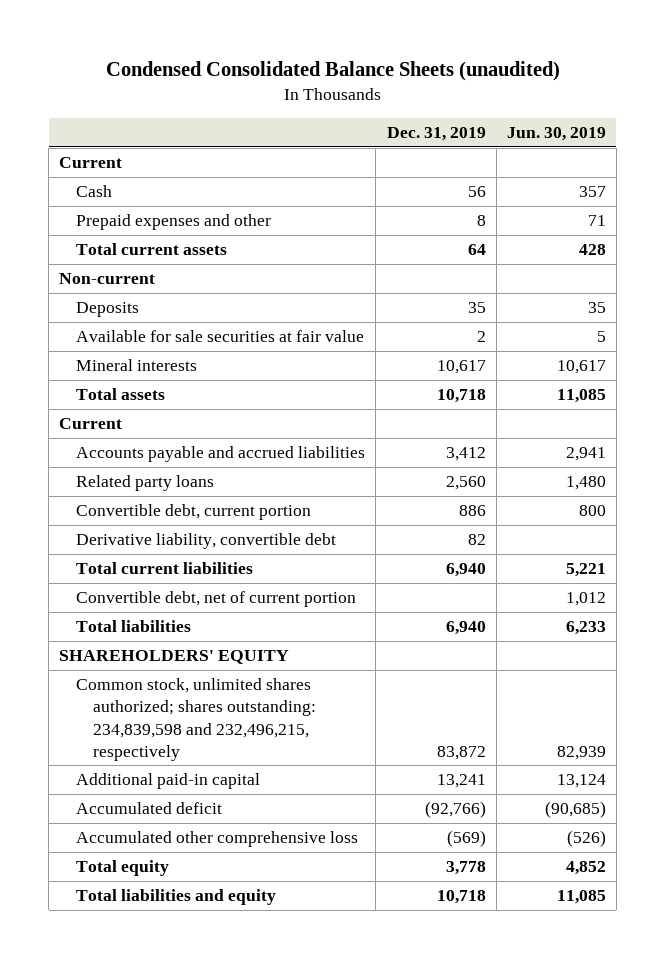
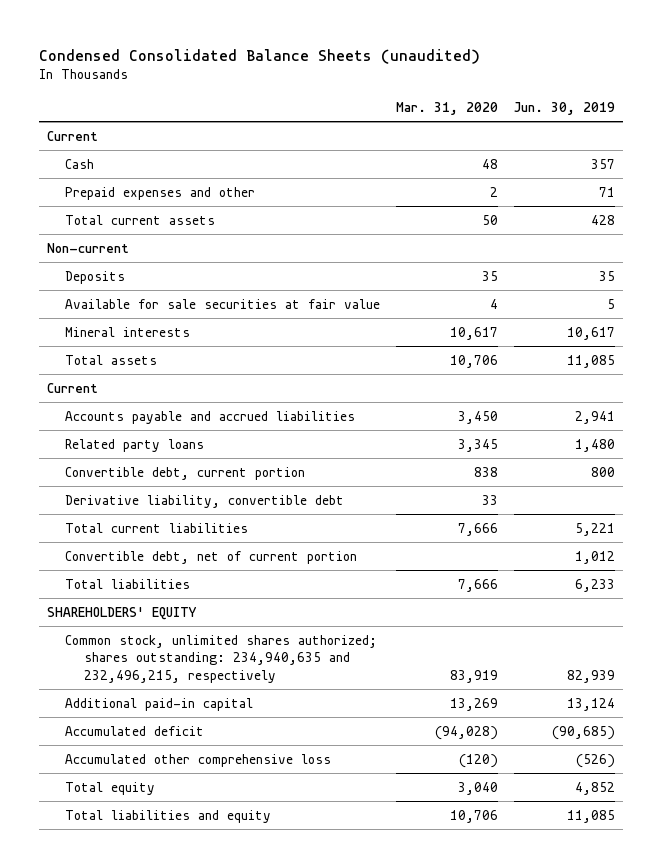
[386,127,486,142] Dec. 31, 2019 -> none
none -> [396,101,499,115] Mar. 31, 2020
[76,678,317,761] Common stock, unlimited shares authorized; shares outstanding: 234,839,598 and 232,496,215, respectively -> [65,634,378,683] Common stock, unlimited shares authorized; shares outstanding: 234,940,635 and 232,496,215, respectively

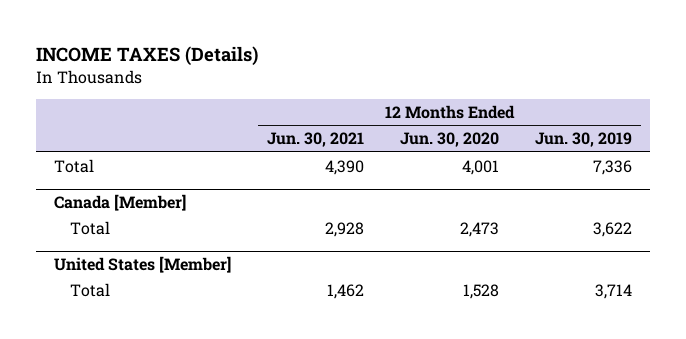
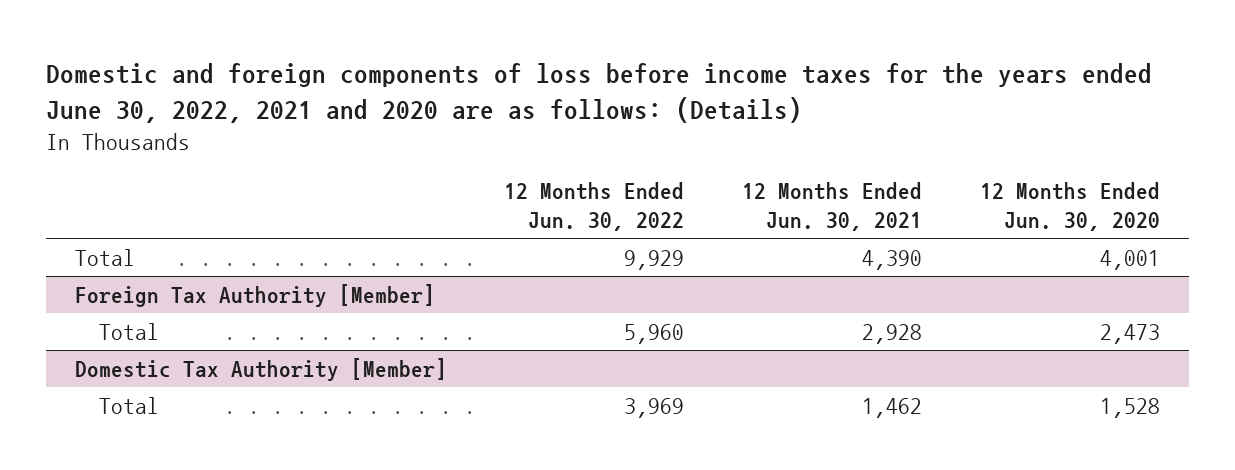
[35,45,258,66] INCOME TAXES (Details) -> [45,62,1152,123] Domestic and foreign components of loss before income taxes for the years ended June 30, 2022, 2021 and 2020 are as follows: (Details)
[535,132,633,148] Jun. 30, 2019 -> none
none -> [504,182,685,232] 12 Months Ended Jun. 30, 2022
[53,194,186,212] Canada [Member] -> [74,283,435,307] Foreign Tax Authority [Member]
[53,256,231,274] United States [Member] -> [74,357,447,381] Domestic Tax Authority [Member]

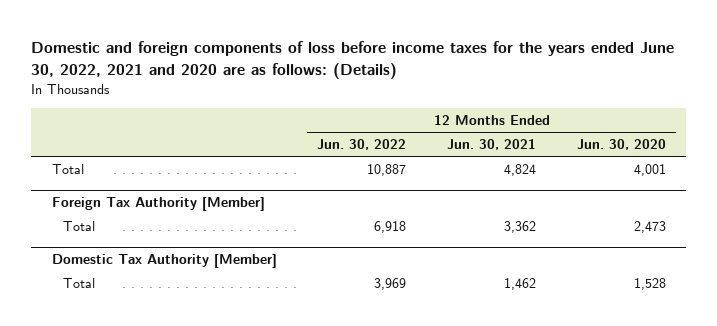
[624,249,685,270] 9,929 -> [367,163,407,176] 10,887
[862,249,923,270] 4,390 -> [504,163,537,176] 4,824
[624,323,685,344] 5,960 -> [374,220,407,233] 6,918
[862,323,923,344] 2,928 -> [504,220,537,233] 3,362

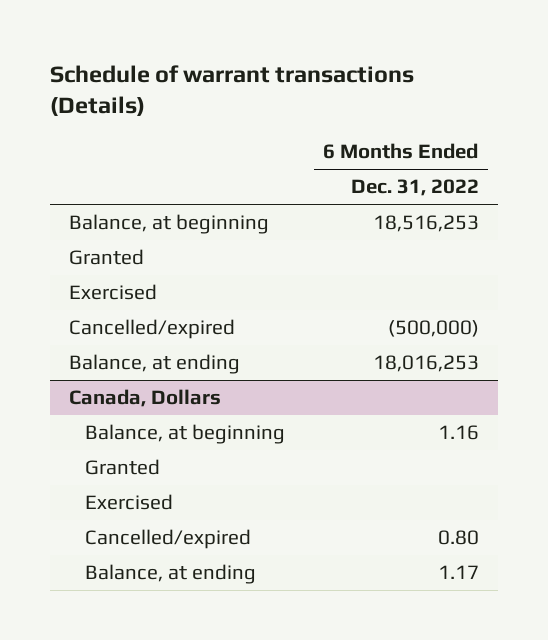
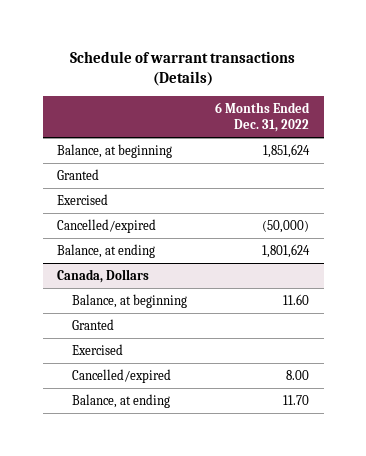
[372,215,479,233] 18,516,253 -> [263,143,311,158] 1,851,624
[387,320,479,338] (500,000) -> [262,219,310,233] (50,000)
[372,355,479,373] 18,016,253 -> [262,243,311,258] 1,801,624
[437,425,479,441] 1.16 -> [283,293,310,305] 11.60
[437,530,479,546] 0.80 -> [286,369,310,380] 8.00
[437,565,479,580] 1.17 -> [283,394,310,405] 11.70

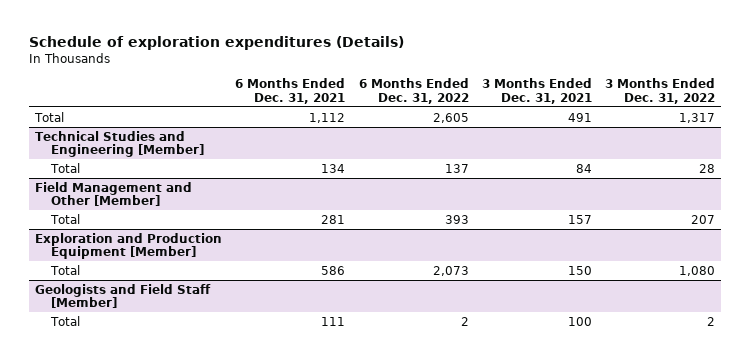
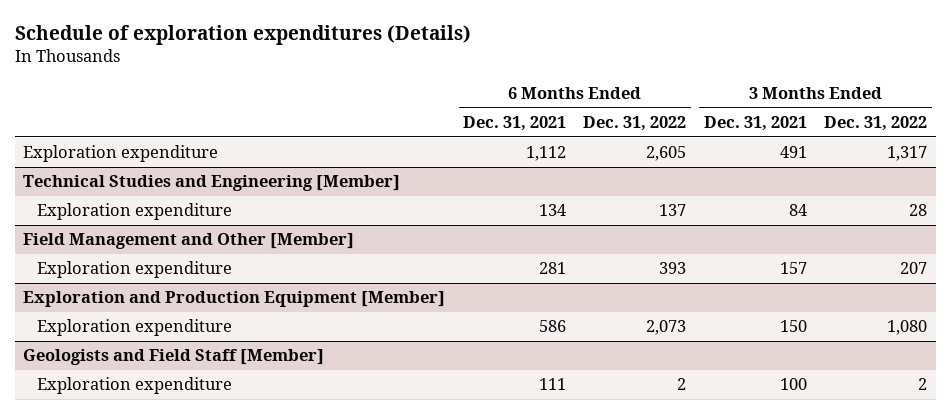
[34,111,65,122] Total -> [23,145,219,163] Exploration expenditure
[49,162,80,173] Total -> [36,203,232,221] Exploration expenditure
[49,213,80,224] Total -> [36,261,232,279] Exploration expenditure
[49,264,80,275] Total -> [36,319,232,337] Exploration expenditure
[49,315,80,326] Total -> [36,377,232,395] Exploration expenditure

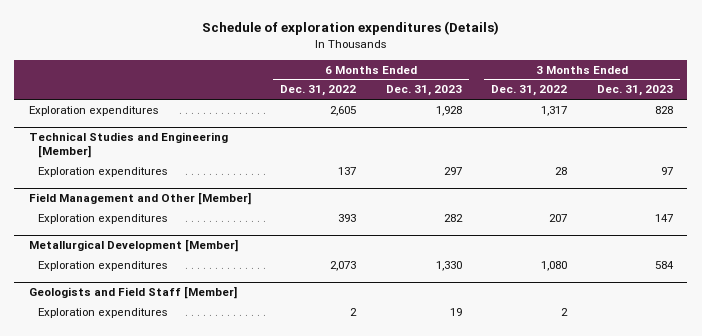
[462,115,566,131] Dec. 31, 2021 -> none
[703,115,807,131] Dec. 31, 2021 -> none
none -> [385,85,462,97] Dec. 31, 2023
none -> [596,85,673,97] Dec. 31, 2023
[23,145,219,163] Exploration expenditure -> [29,105,159,116] Exploration expenditures
[36,203,232,221] Exploration expenditure -> [37,166,167,177] Exploration expenditures
[23,291,446,308] Exploration and Production Equipment [Member] -> none
[36,261,232,279] Exploration expenditure -> [37,213,167,224] Exploration expenditures
none -> [29,239,239,253] Metallurgical Development [Member]
[36,319,232,337] Exploration expenditure -> [37,260,167,271] Exploration expenditures
[36,377,232,395] Exploration expenditure -> [37,307,167,318] Exploration expenditures

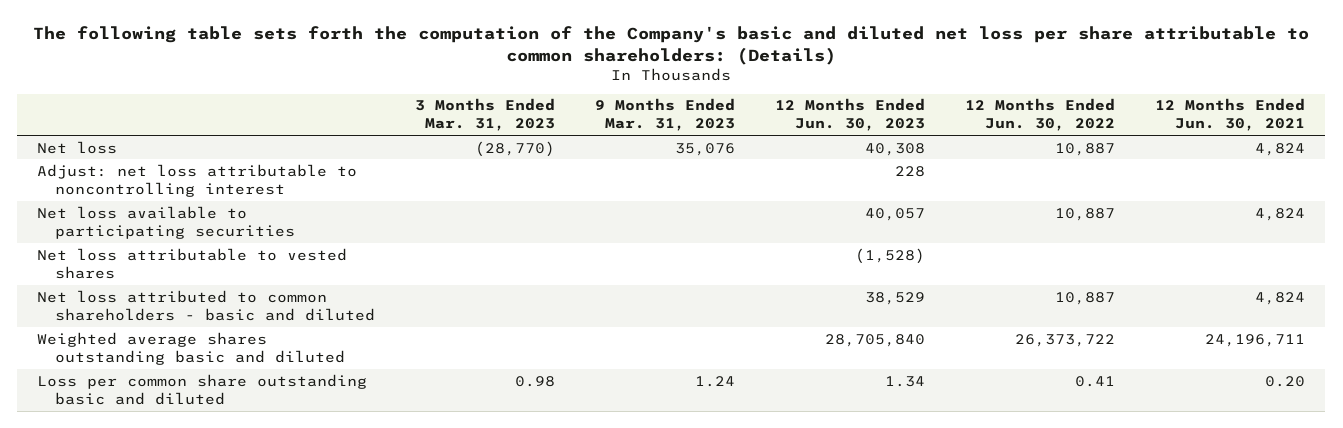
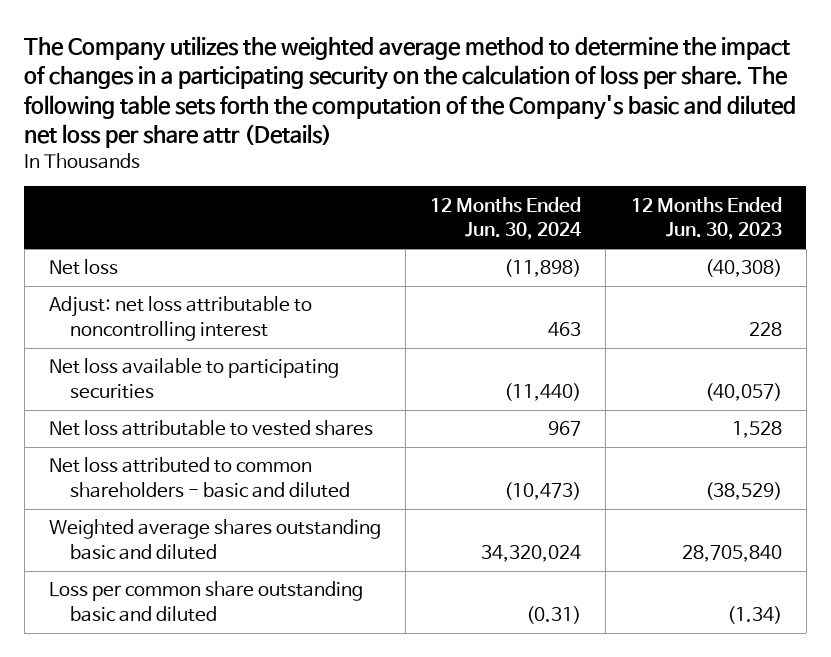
[33,25,1310,65] The following table sets forth the computation of the Company's basic and diluted net loss per share attributable to common shareholders: (Details) -> [24,35,797,148] The Company utilizes the weighted average method to determine the impact of changes in a participating security on the calculation of loss per share. The following table sets forth the computation of the Company's basic and diluted net loss per share attr (Details)
[415,98,556,132] 3 Months Ended Mar. 31, 2023 -> none
[595,98,736,132] 9 Months Ended Mar. 31, 2023 -> none
[965,98,1116,132] 12 Months Ended Jun. 30, 2022 -> none
[1155,98,1306,132] 12 Months Ended Jun. 30, 2021 -> none
none -> [430,196,583,241] 12 Months Ended Jun. 30, 2024
[865,142,926,156] 40,308 -> [704,259,782,278] (40,308)
[865,207,926,221] 40,057 -> [704,382,782,401] (40,057)
[855,247,926,264] (1,528) -> [731,421,782,439] 1,528
[865,291,926,305] 38,529 -> [704,481,782,500] (38,529)
[885,375,926,387] 1.34 -> [726,605,782,624] (1.34)

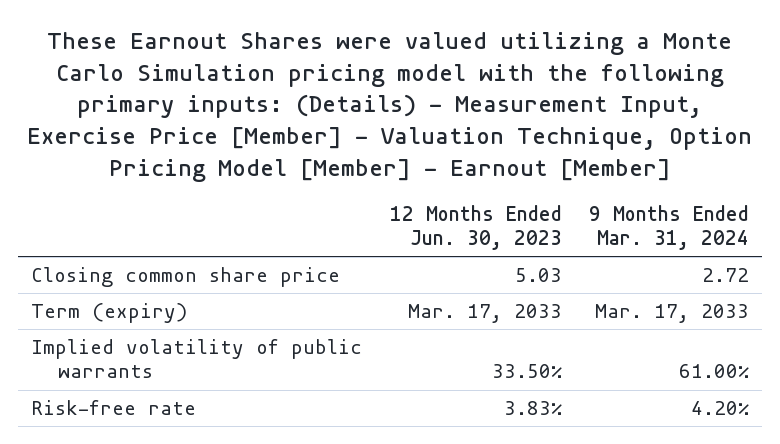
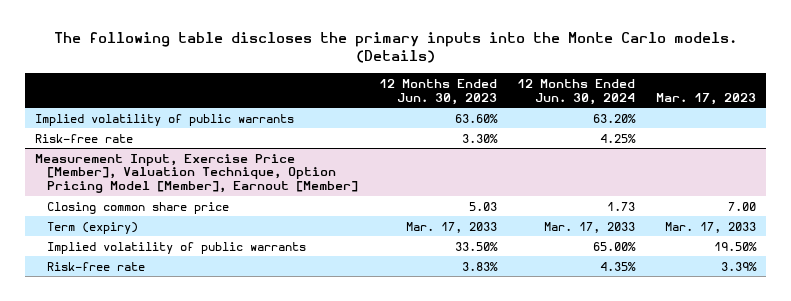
[27,32,753,182] These Earnout Shares were valued utilizing a Monte Carlo Simulation pricing model with the following primary inputs: (Details) - Measurement Input, Exercise Price [Member] - Valuation Technique, Option Pricing Model [Member] - Earnout [Member] -> [53,32,737,64] The following table discloses the primary inputs into the Monte Carlo models. (Details)
[588,204,749,251] 9 Months Ended Mar. 31, 2024 -> none
none -> [517,78,636,105] 12 Months Ended Jun. 30, 2024
none -> [656,92,757,105] Mar. 17, 2023
none -> [34,113,294,126] Implied volatility of public warrants
none -> [34,133,133,143] Risk-free rate
none -> [34,153,358,194] Measurement Input, Exercise Price [Member], Valuation Technique, Option Pricing Model [Member], Earnout [Member]

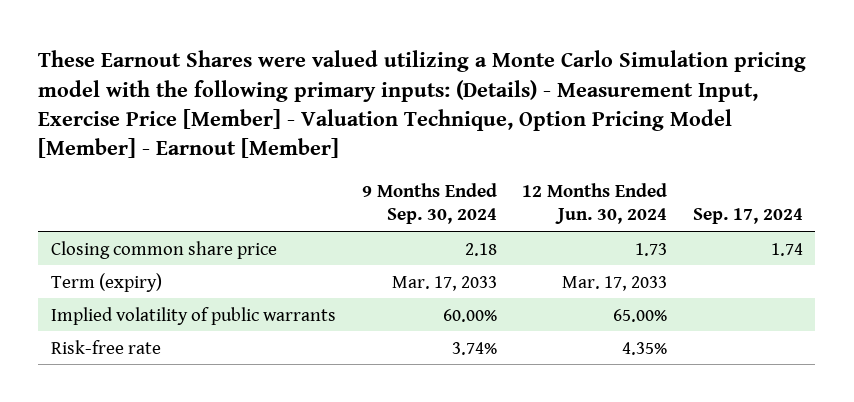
[53,32,737,64] The following table discloses the primary inputs into the Monte Carlo models. (Details) -> [38,50,807,159] These Earnout Shares were valued utilizing a Monte Carlo Simulation pricing model with the following primary inputs: (Details) - Measurement Input, Exercise Price [Member] - Valuation Technique, Option Pricing Model [Member] - Earnout [Member]
[378,78,497,105] 12 Months Ended Jun. 30, 2023 -> none
[656,92,757,105] Mar. 17, 2023 -> none
none -> [361,182,497,225] 9 Months Ended Sep. 30, 2024
none -> [692,208,803,225] Sep. 17, 2024
[34,113,294,126] Implied volatility of public warrants -> none
[34,133,133,143] Risk-free rate -> none
[34,153,358,194] Measurement Input, Exercise Price [Member], Valuation Technique, Option Pricing Model [Member], Earnout [Member] -> none

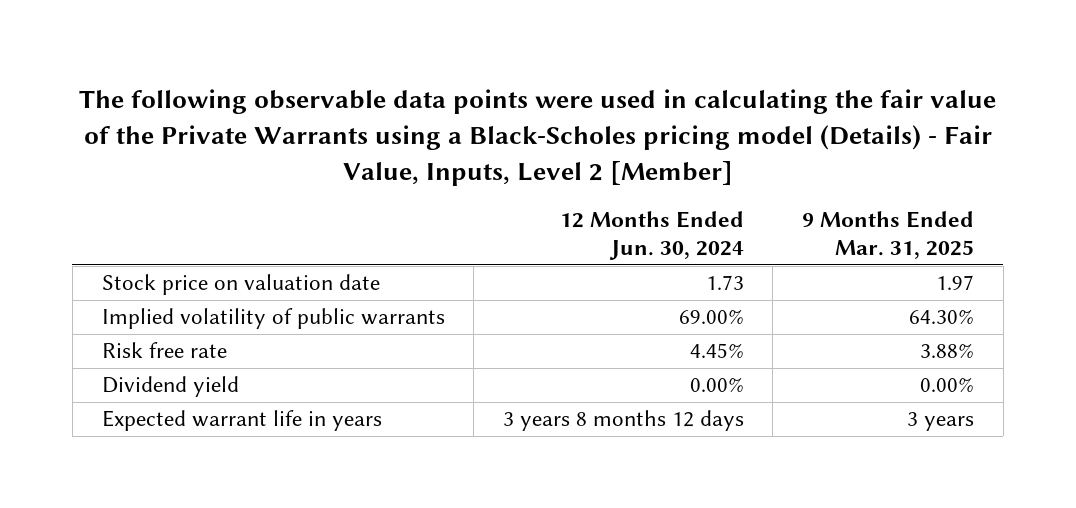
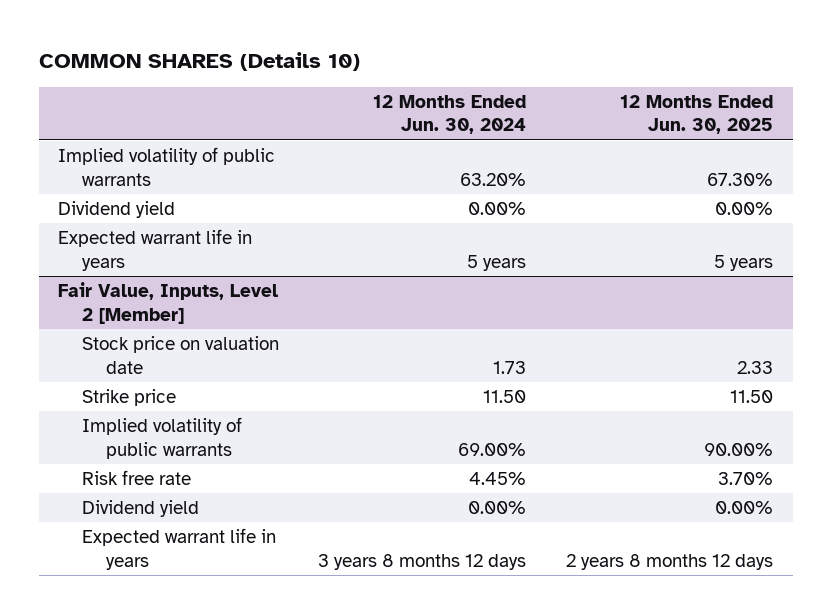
[78,89,996,186] The following observable data points were used in calculating the fair value of the Private Warrants using a Black-Scholes pricing model (Details) - Fair Value, Inputs, Level 2 [Member] -> [38,51,360,71] COMMON SHARES (Details 10)
[802,211,975,260] 9 Months Ended Mar. 31, 2025 -> none
none -> [619,94,773,135] 12 Months Ended Jun. 30, 2025
none -> [58,147,276,186] Implied volatility of public warrants
none -> [58,201,176,219] Dividend yield
none -> [58,229,253,271] Expected warrant life in years
none -> [58,282,279,324] Fair Value, Inputs, Level 2 [Member]
none -> [82,389,177,407] Strike price

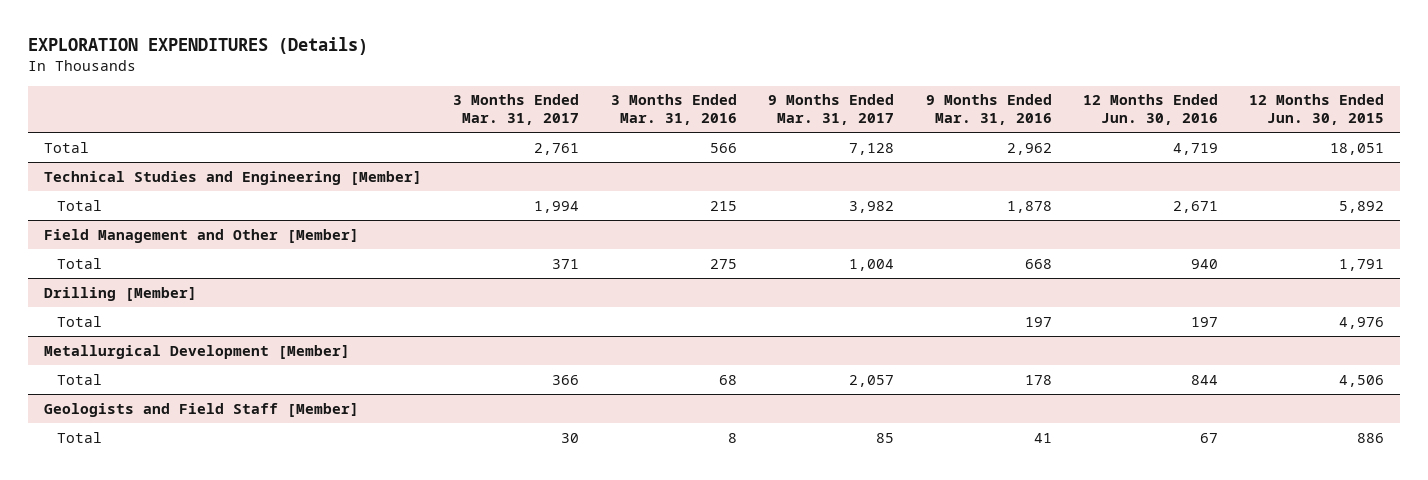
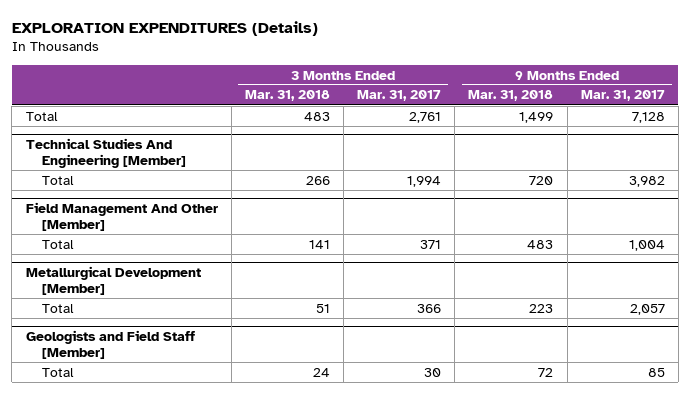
[610,94,737,126] 3 Months Ended Mar. 31, 2016 -> none
[925,94,1052,126] 9 Months Ended Mar. 31, 2016 -> none
[1082,94,1218,126] 12 Months Ended Jun. 30, 2016 -> none
[1249,94,1385,126] 12 Months Ended Jun. 30, 2015 -> none
none -> [244,90,330,102] Mar. 31, 2018
none -> [468,90,554,102] Mar. 31, 2018
[44,170,423,185] Technical Studies and Engineering [Member] -> [25,137,187,169] Technical Studies And Engineering [Member]
[44,228,360,243] Field Management and Other [Member] -> [25,201,218,232] Field Management And Other [Member]
[44,286,198,301] Drilling [Member] -> none
[57,315,103,327] Total -> none

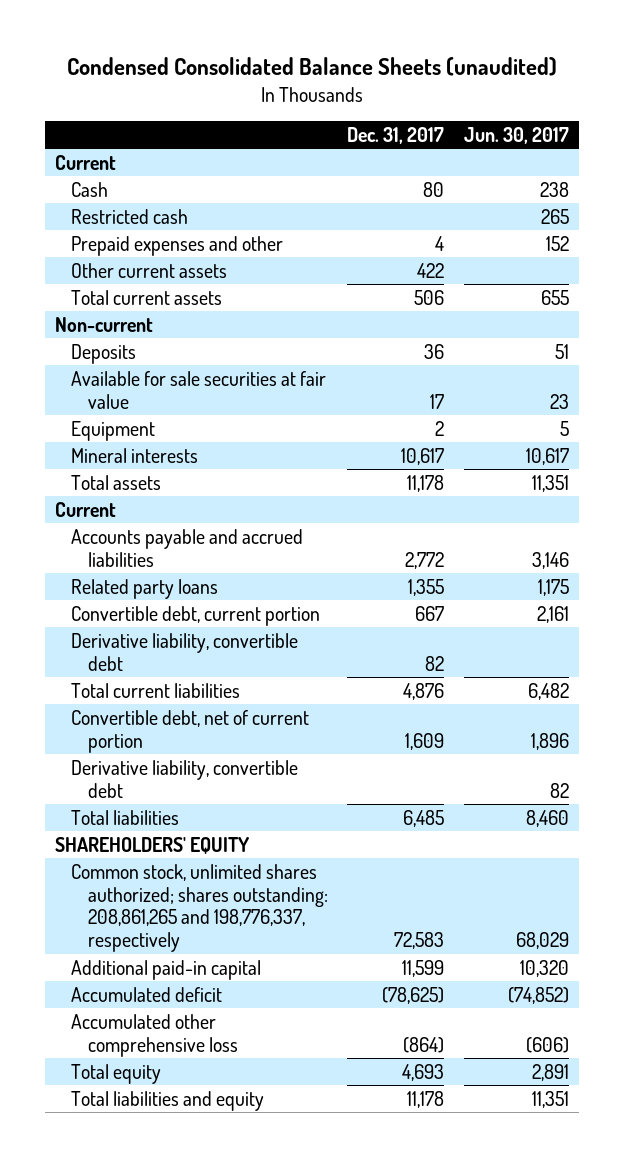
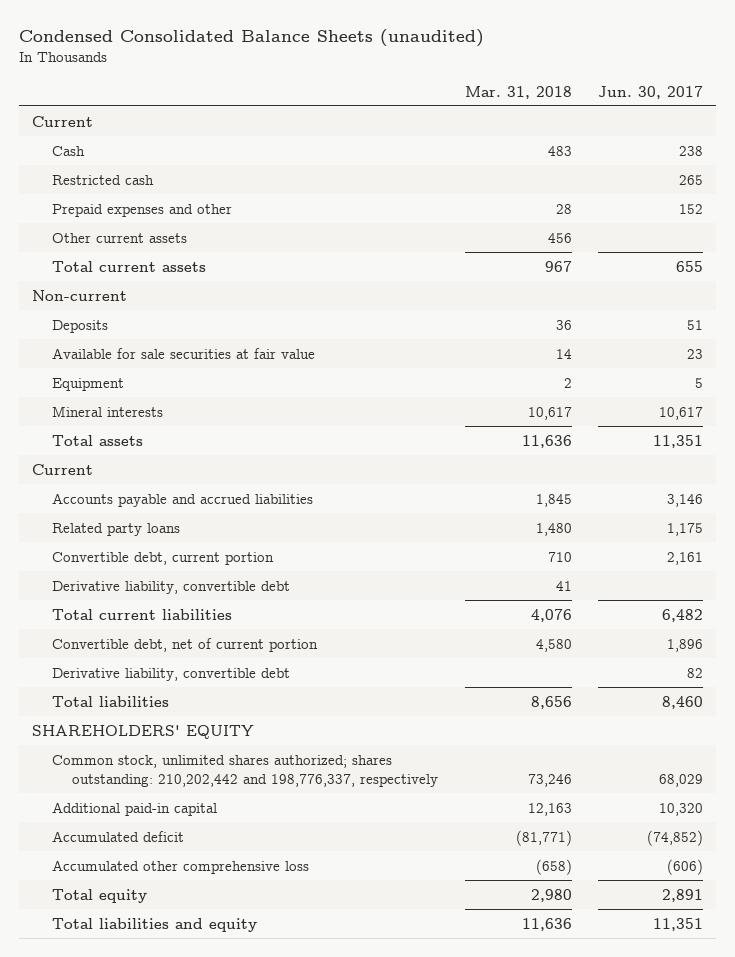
[347,126,445,144] Dec. 31, 2017 -> none
none -> [464,85,572,99] Mar. 31, 2018
[71,863,328,952] Common stock, unlimited shares authorized; shares outstanding: 208,861,265 and 198,776,337, respectively -> [52,754,439,788] Common stock, unlimited shares authorized; shares outstanding: 210,202,442 and 198,776,337, respectively

